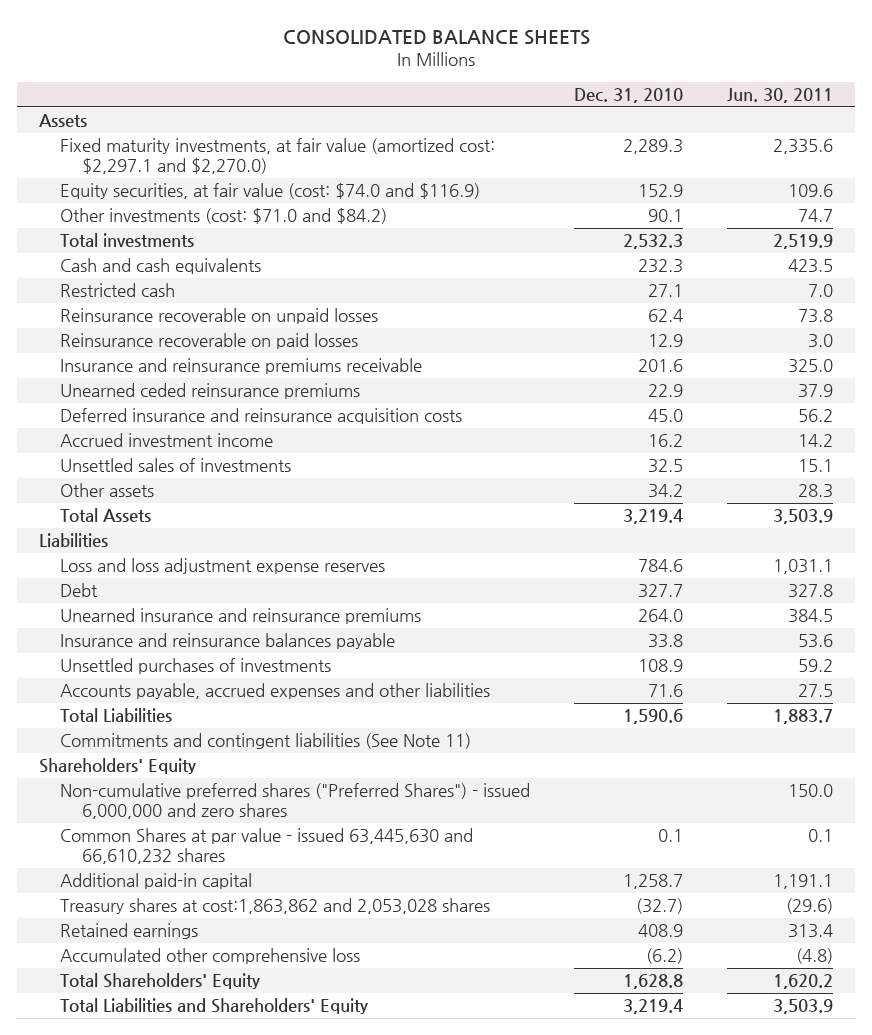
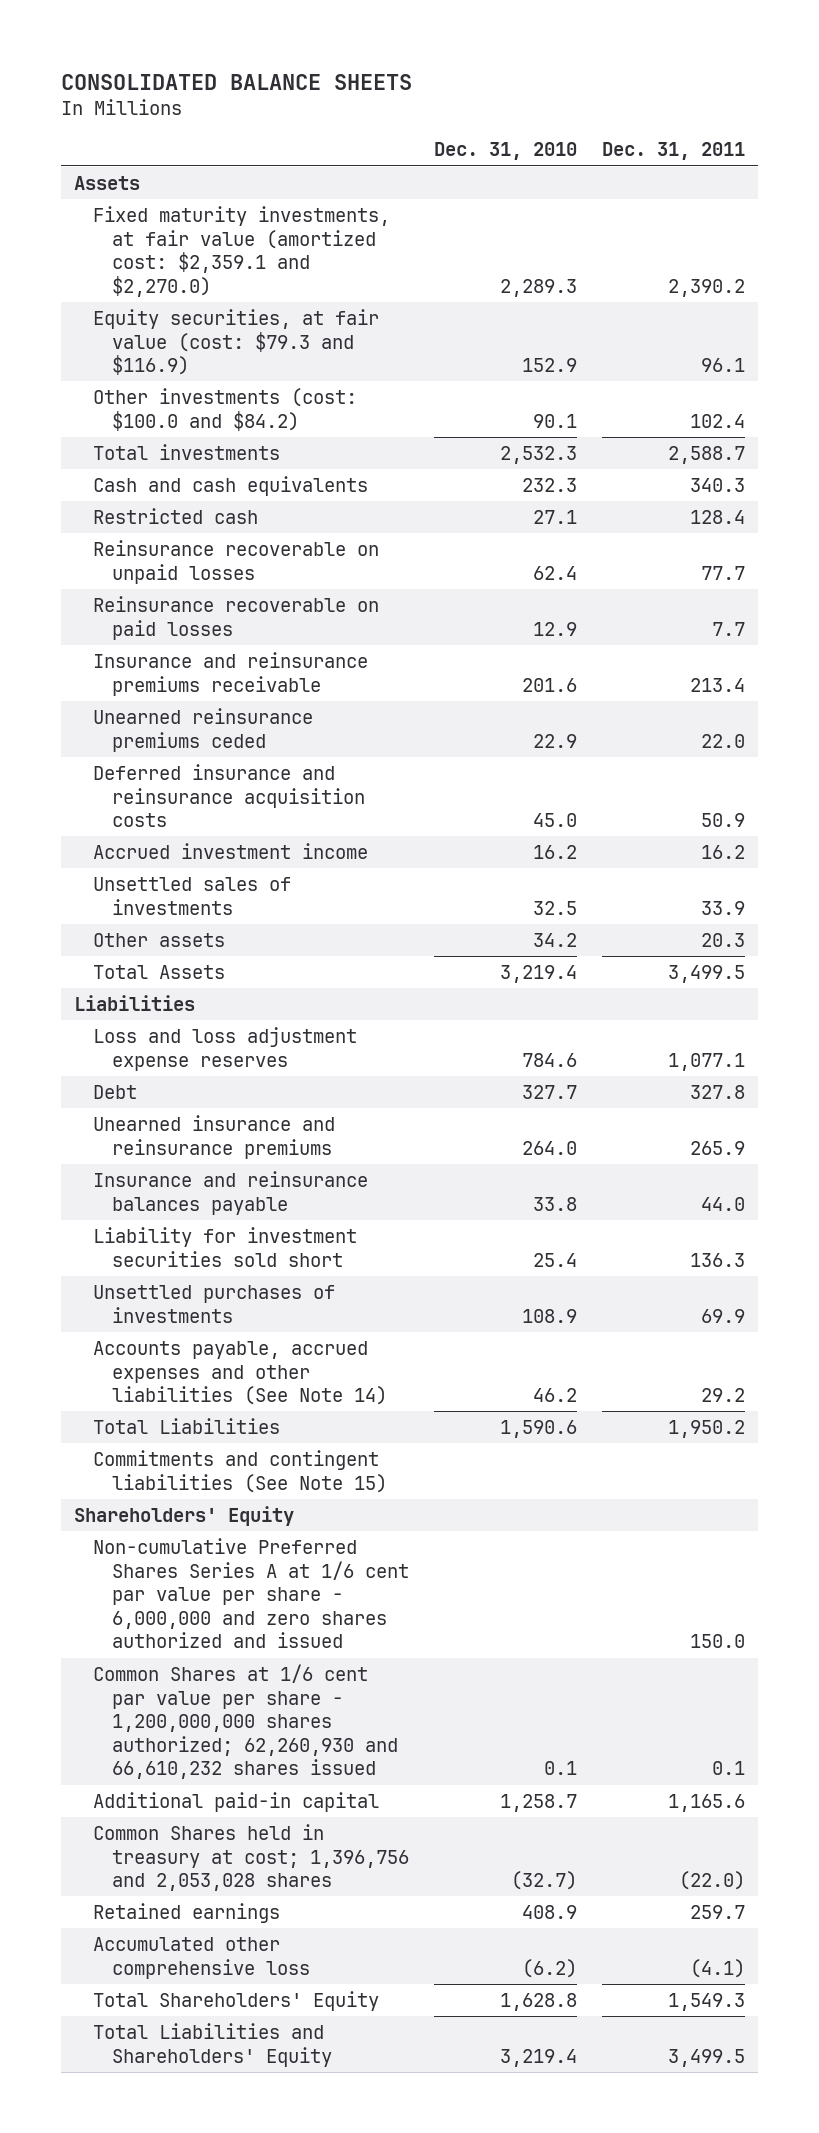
[727,87,834,103] Jun. 30, 2011 -> none
none -> [602,142,746,161] Dec. 31, 2011
[60,138,496,175] Fixed maturity investments, at fair value (amortized cost: $2,297.1 and $2,270.0) -> [92,205,390,297] Fixed maturity investments, at fair value (amortized cost: $2,359.1 and $2,270.0)
[60,183,481,200] Equity securities, at fair value (cost: $74.0 and $116.9) -> [92,308,379,376] Equity securities, at fair value (cost: $79.3 and $116.9)
[60,208,388,225] Other investments (cost: $71.0 and $84.2) -> [92,387,357,431] Other investments (cost: $100.0 and $84.2)
[60,383,361,400] Unearned ceded reinsurance premiums -> [92,707,313,752] Unearned reinsurance premiums ceded
none -> [92,1226,357,1267] Liability for investment securities sold short
[60,683,491,700] Accounts payable, accrued expenses and other liabilities -> [92,1340,388,1406] Accounts payable, accrued expenses and other liabilities (See Note 14)
[648,684,684,698] 71.6 -> [533,1388,578,1403] 46.2
[60,733,472,750] Commitments and contingent liabilities (See Note 11) -> [92,1449,388,1493] Commitments and contingent liabilities (See Note 15)
[60,783,531,820] Non-cumulative preferred shares ("Preferred Shares") - issued 6,000,000 and zero shares -> [92,1537,410,1649] Non-cumulative Preferred Shares Series A at 1/6 cent par value per share - 6,000,000 and zero shares authorized and issued
[60,828,474,865] Common Shares at par value - issued 63,445,630 and 66,610,232 shares -> [92,1663,399,1780] Common Shares at 1/6 cent par value per share - 1,200,000,000 shares authorized; 62,260,930 and 66,610,232 shares issued
[60,898,491,915] Treasury shares at cost:1,863,862 and 2,053,028 shares -> [92,1823,410,1892] Common Shares held in treasury at cost; 1,396,756 and 2,053,028 shares

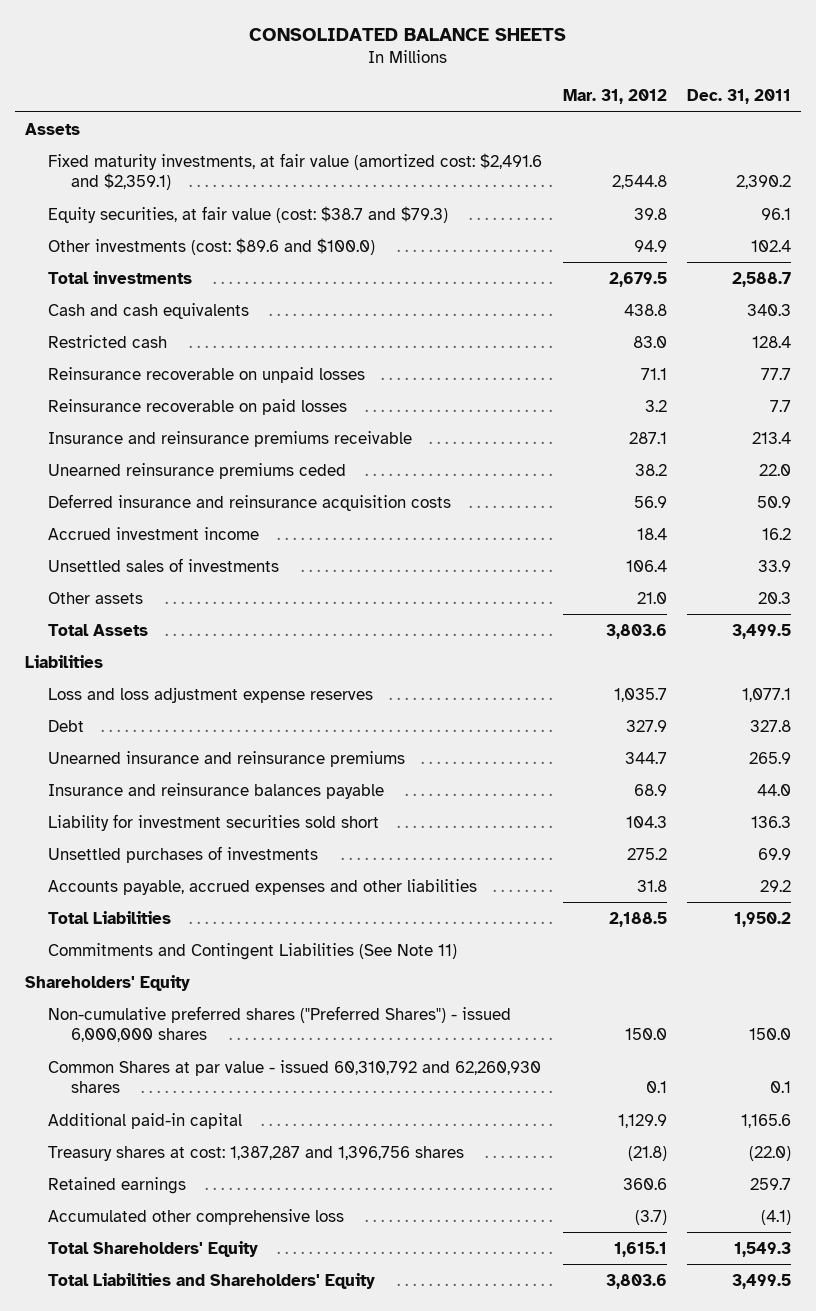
[434,142,578,161] Dec. 31, 2010 -> none
none -> [562,89,667,105] Mar. 31, 2012
[92,205,390,297] Fixed maturity investments, at fair value (amortized cost: $2,359.1 and $2,270.0) -> [48,152,543,190] Fixed maturity investments, at fair value (amortized cost: $2,491.6 and $2,359.1)
[92,308,379,376] Equity securities, at fair value (cost: $79.3 and $116.9) -> [48,205,449,223] Equity securities, at fair value (cost: $38.7 and $79.3)
[92,387,357,431] Other investments (cost: $100.0 and $84.2) -> [48,237,376,255] Other investments (cost: $89.6 and $100.0)
[92,1340,388,1406] Accounts payable, accrued expenses and other liabilities (See Note 14) -> [48,878,478,895] Accounts payable, accrued expenses and other liabilities
[92,1449,388,1493] Commitments and contingent liabilities (See Note 15) -> [48,942,458,960] Commitments and Contingent Liabilities (See Note 11)
[92,1537,410,1649] Non-cumulative Preferred Shares Series A at 1/6 cent par value per share - 6,000,000 and zero shares authorized and issued -> [48,1005,512,1042] Non-cumulative preferred shares ("Preferred Shares") - issued 6,000,000 shares
[92,1663,399,1780] Common Shares at 1/6 cent par value per share - 1,200,000,000 shares authorized; 62,260,930 and 66,610,232 shares issued -> [48,1059,542,1093] Common Shares at par value - issued 60,310,792 and 62,260,930 shares
[92,1823,410,1892] Common Shares held in treasury at cost; 1,396,756 and 2,053,028 shares -> [48,1145,465,1161] Treasury shares at cost: 1,387,287 and 1,396,756 shares

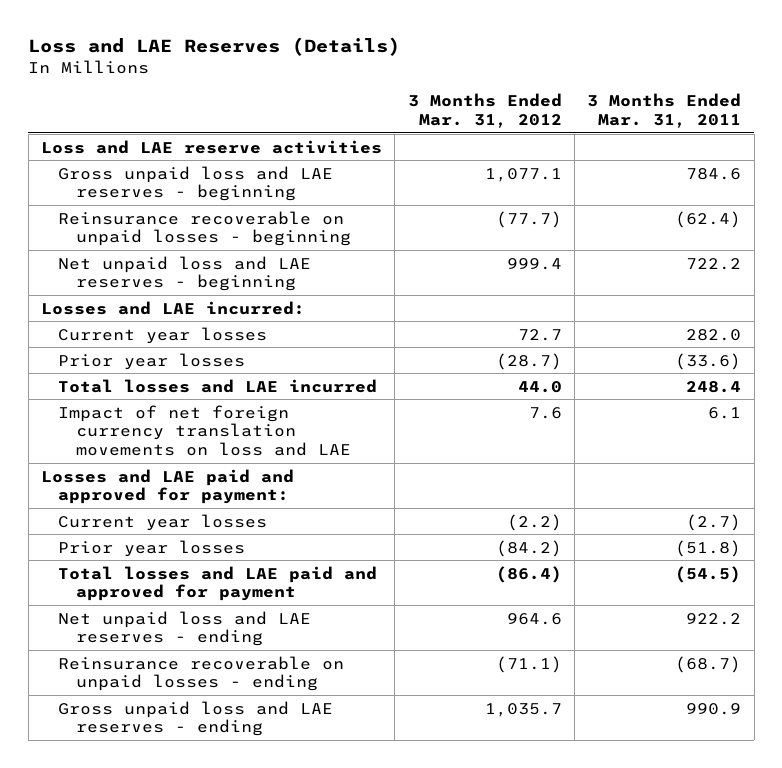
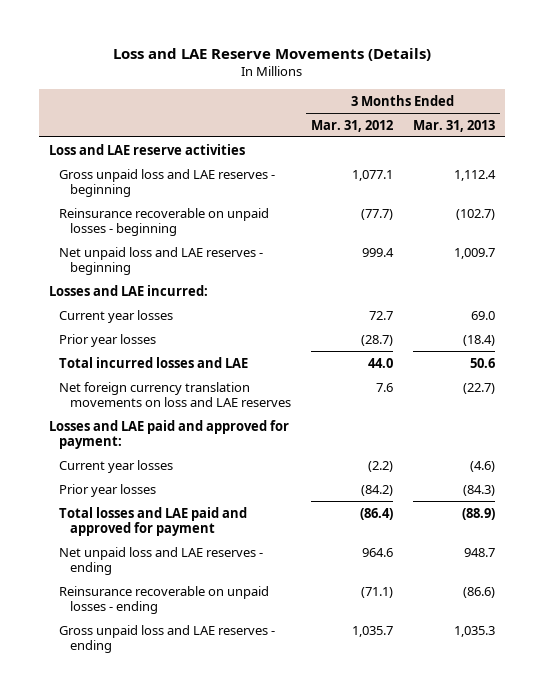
[28,36,401,56] Loss and LAE Reserves (Details) -> [112,48,431,62] Loss and LAE Reserve Movements (Details)
[587,93,742,129] 3 Months Ended Mar. 31, 2011 -> none
none -> [412,119,495,132] Mar. 31, 2013
[58,378,378,393] Total losses and LAE incurred -> [59,356,249,368] Total incurred losses and LAE
[58,404,351,457] Impact of net foreign currency translation movements on loss and LAE -> [59,381,291,407] Net foreign currency translation movements on loss and LAE reserves

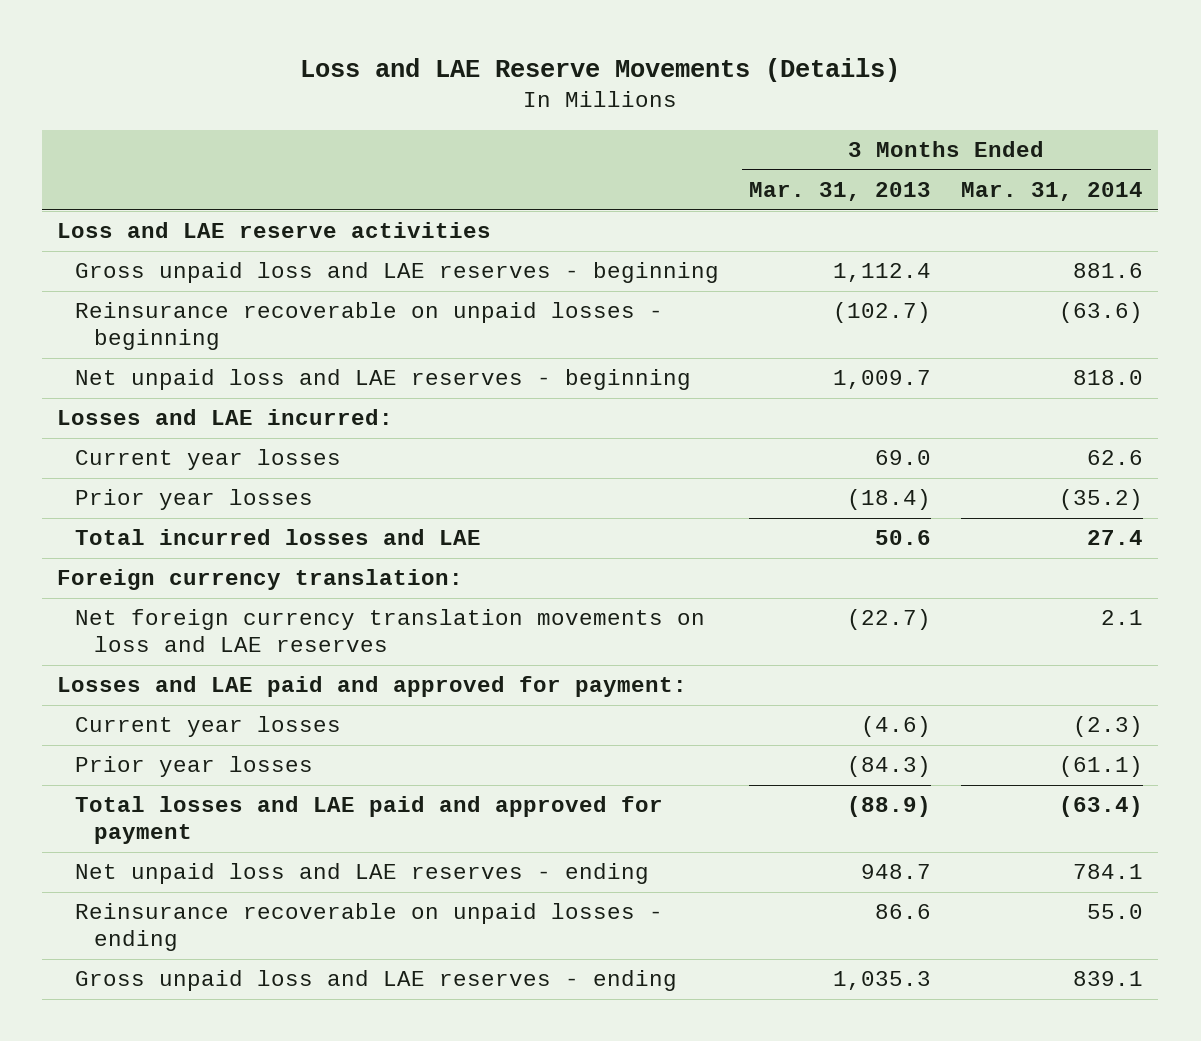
[310,119,393,132] Mar. 31, 2012 -> none
none -> [961,182,1144,202] Mar. 31, 2014
none -> [57,569,464,591] Foreign currency translation:
[462,586,495,598] (86.6) -> [875,904,932,920] 86.6

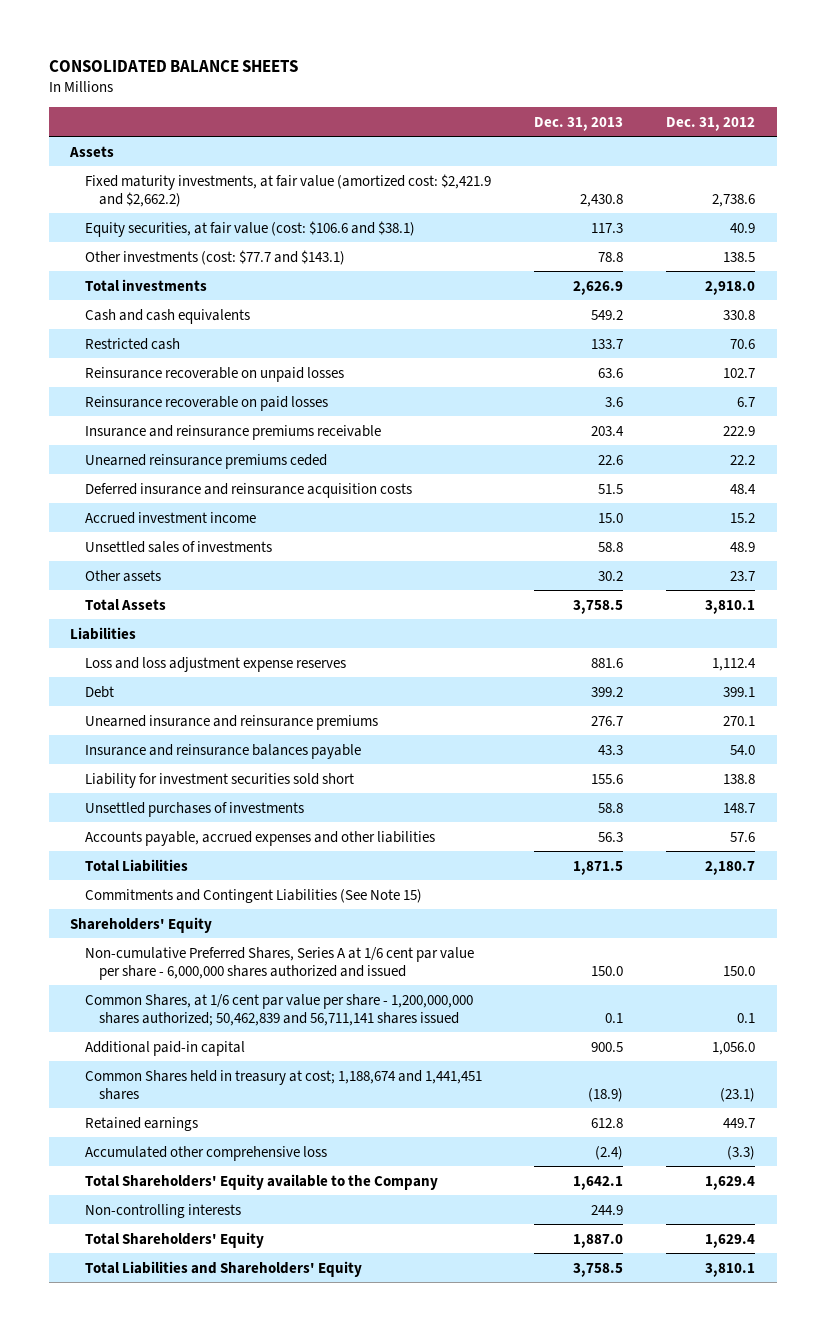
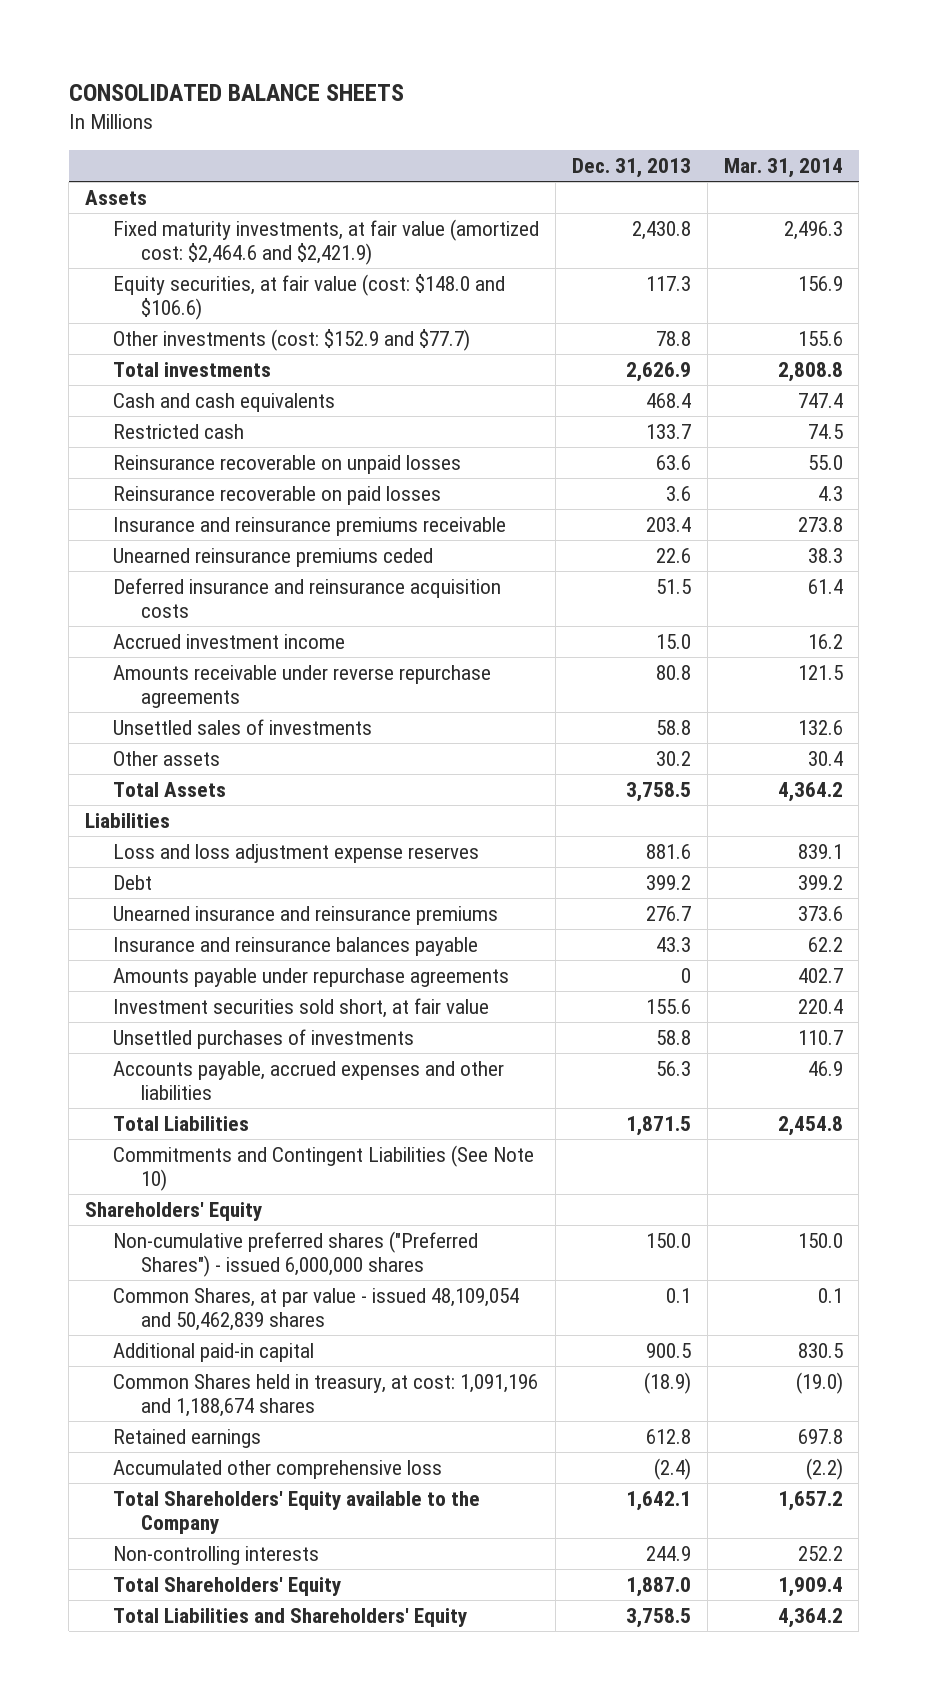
[666,116,756,131] Dec. 31, 2012 -> none
none -> [723,158,843,179] Mar. 31, 2014
[84,173,491,207] Fixed maturity investments, at fair value (amortized cost: $2,421.9 and $2,662.2) -> [113,218,540,266] Fixed maturity investments, at fair value (amortized cost: $2,464.6 and $2,421.9)
[84,220,415,237] Equity securities, at fair value (cost: $106.6 and $38.1) -> [113,273,506,321] Equity securities, at fair value (cost: $148.0 and $106.6)
[84,249,345,265] Other investments (cost: $77.7 and $143.1) -> [113,328,471,351] Other investments (cost: $152.9 and $77.7)
[591,309,624,320] 549.2 -> [645,392,691,408] 468.4
none -> [113,664,492,709] Amounts receivable under reverse repurchase agreements
none -> [113,967,510,987] Amounts payable under repurchase agreements
[84,772,354,788] Liability for investment securities sold short -> [113,997,490,1018] Investment securities sold short, at fair value
[84,888,422,903] Commitments and Contingent Liabilities (See Note 15) -> [113,1144,535,1192] Commitments and Contingent Liabilities (See Note 10)
[84,946,474,980] Non-cumulative Preferred Shares, Series A at 1/6 cent par value per share - 6,000,000 shares authorized and issued -> [113,1230,479,1278] Non-cumulative preferred shares ("Preferred Shares") - issued 6,000,000 shares
[84,993,473,1026] Common Shares, at 1/6 cent par value per share - 1,200,000,000 shares authorized; 50,462,839 and 56,711,141 shares issued -> [113,1287,520,1332] Common Shares, at par value - issued 48,109,054 and 50,462,839 shares
[84,1069,482,1100] Common Shares held in treasury at cost; 1,188,674 and 1,441,451 shares -> [113,1373,539,1418] Common Shares held in treasury, at cost: 1,091,196 and 1,188,674 shares

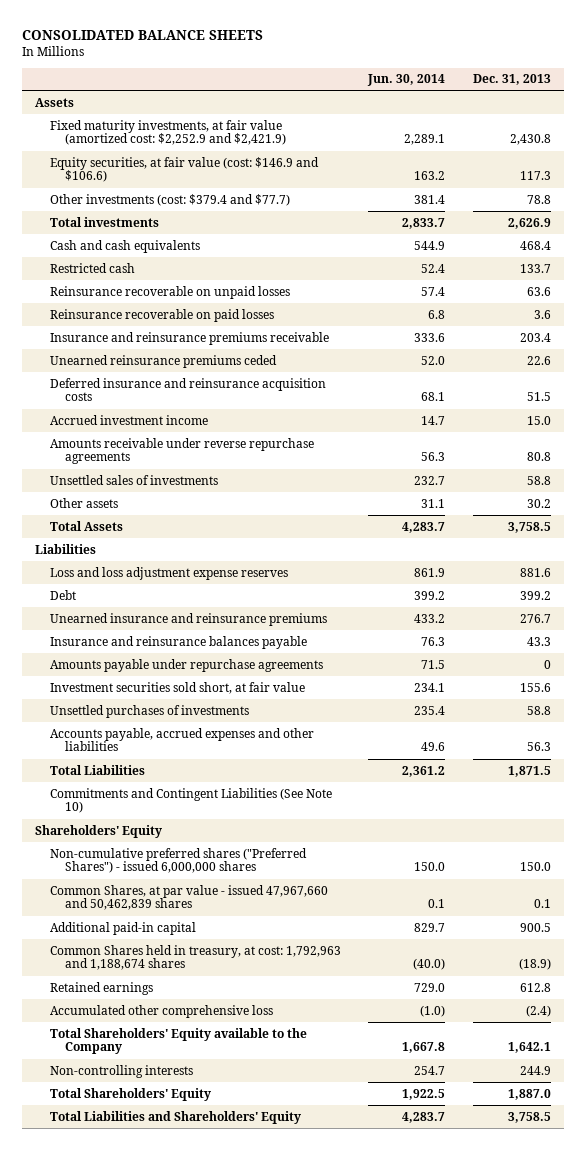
[723,158,843,179] Mar. 31, 2014 -> none
none -> [367,74,446,87] Jun. 30, 2014
[113,218,540,266] Fixed maturity investments, at fair value (amortized cost: $2,464.6 and $2,421.9) -> [49,119,286,146] Fixed maturity investments, at fair value (amortized cost: $2,252.9 and $2,421.9)
[113,273,506,321] Equity securities, at fair value (cost: $148.0 and $106.6) -> [49,156,319,183] Equity securities, at fair value (cost: $146.9 and $106.6)
[113,328,471,351] Other investments (cost: $152.9 and $77.7) -> [49,193,290,206] Other investments (cost: $379.4 and $77.7)
[113,1287,520,1332] Common Shares, at par value - issued 48,109,054 and 50,462,839 shares -> [49,884,328,911] Common Shares, at par value - issued 47,967,660 and 50,462,839 shares
[113,1373,539,1418] Common Shares held in treasury, at cost: 1,091,196 and 1,188,674 shares -> [49,944,341,971] Common Shares held in treasury, at cost: 1,792,963 and 1,188,674 shares

